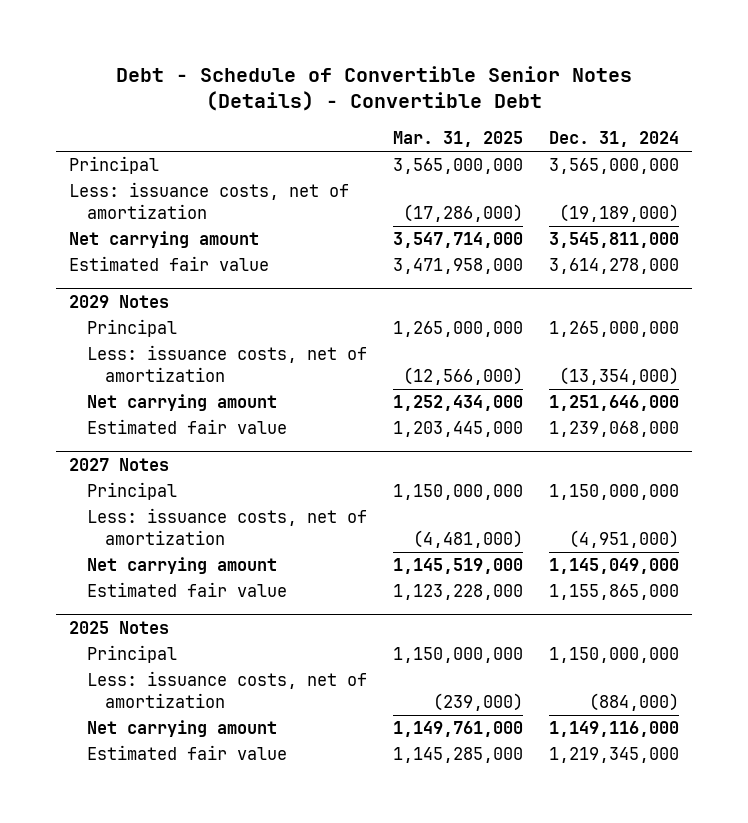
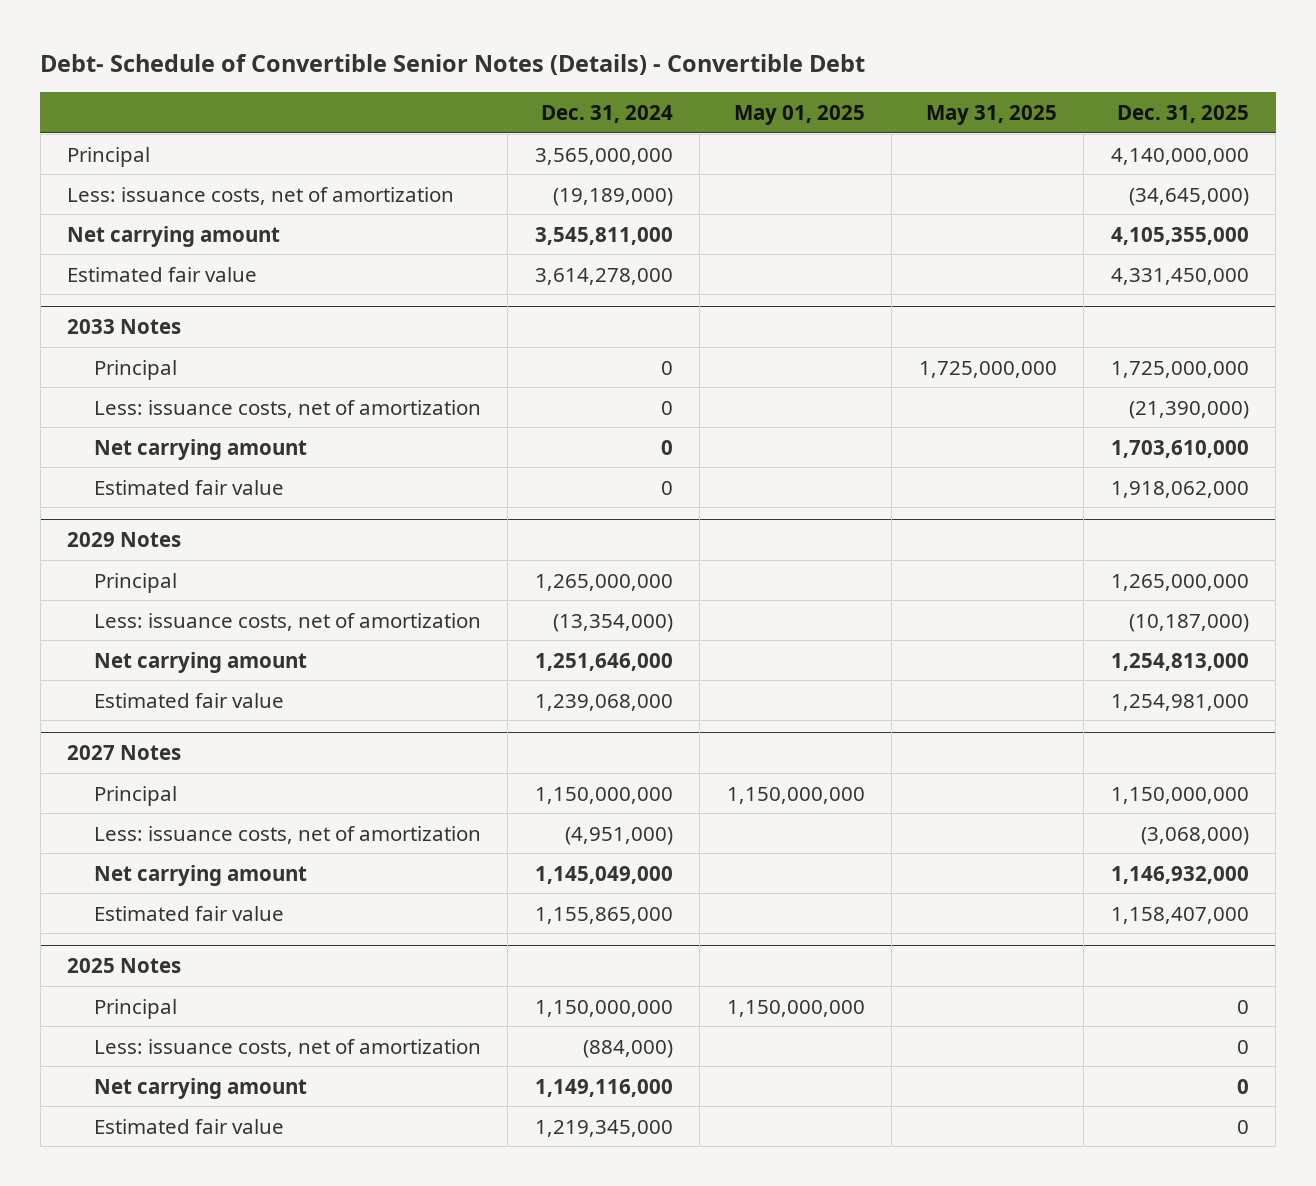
[116,66,633,112] Debt - Schedule of Convertible Senior Notes (Details) - Convertible Debt -> [40,53,866,75] Debt- Schedule of Convertible Senior Notes (Details) - Convertible Debt
[392,131,523,148] Mar. 31, 2025 -> none
none -> [733,104,865,125] May 01, 2025
none -> [925,104,1057,125] May 31, 2025
none -> [1116,104,1249,123] Dec. 31, 2025
none -> [67,319,182,335] 2033 Notes
none -> [93,359,177,380] Principal
none -> [93,399,481,418] Less: issuance costs, net of amortization
none -> [93,438,307,460] Net carrying amount
none -> [93,479,284,495] Estimated fair value

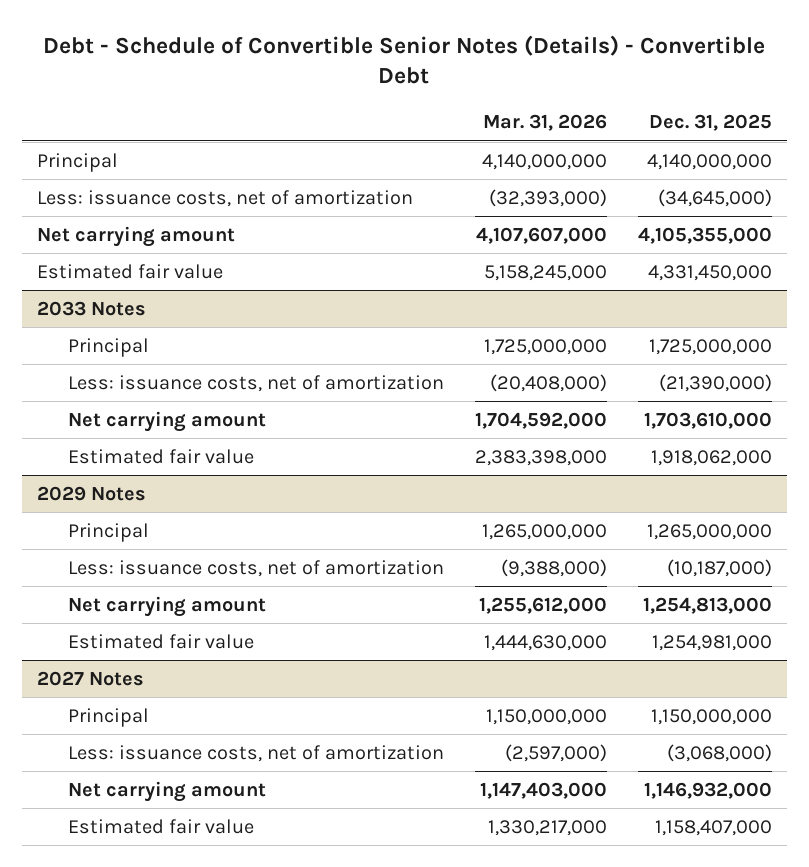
[40,53,866,75] Debt- Schedule of Convertible Senior Notes (Details) - Convertible Debt -> [43,34,766,85] Debt - Schedule of Convertible Senior Notes (Details) - Convertible Debt
[540,104,673,123] Dec. 31, 2024 -> none
[733,104,865,125] May 01, 2025 -> none
[925,104,1057,125] May 31, 2025 -> none
none -> [482,114,607,132] Mar. 31, 2026
[67,958,182,974] 2025 Notes -> none
[93,998,177,1019] Principal -> none
[93,1038,481,1057] Less: issuance costs, net of amortization -> none
[93,1077,307,1099] Net carrying amount -> none
[93,1118,284,1134] Estimated fair value -> none

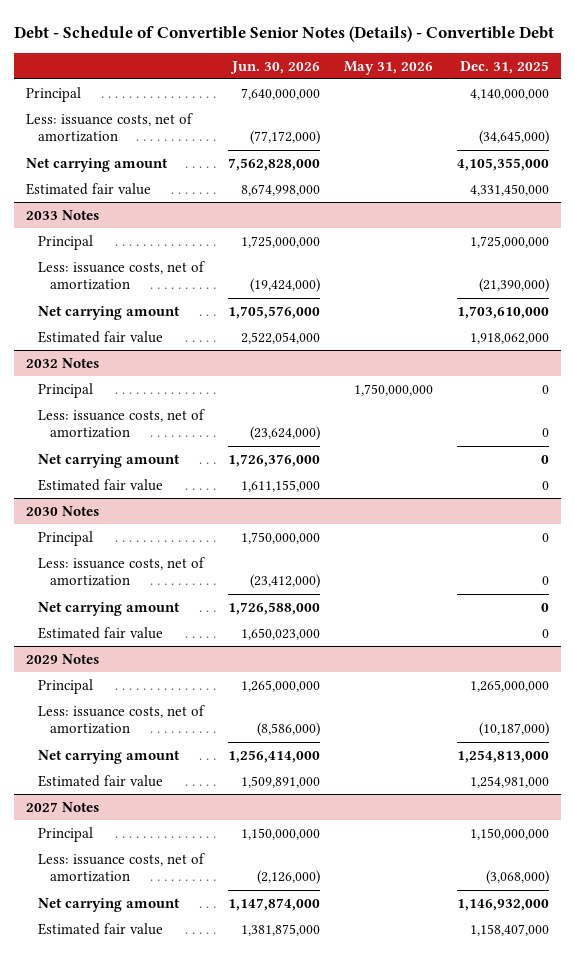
[482,114,607,132] Mar. 31, 2026 -> none
none -> [229,60,320,74] Jun. 30, 2026
none -> [343,60,433,75] May 31, 2026
none -> [26,357,100,368] 2032 Notes
none -> [37,382,93,398] Principal
none -> [37,408,205,439] Less: issuance costs, net of amortization
none -> [37,453,180,468] Net carrying amount
none -> [37,478,163,491] Estimated fair value
none -> [26,505,100,516] 2030 Notes
none -> [37,530,93,546] Principal
none -> [37,556,205,587] Less: issuance costs, net of amortization
none -> [37,601,180,616] Net carrying amount
none -> [37,626,163,639] Estimated fair value

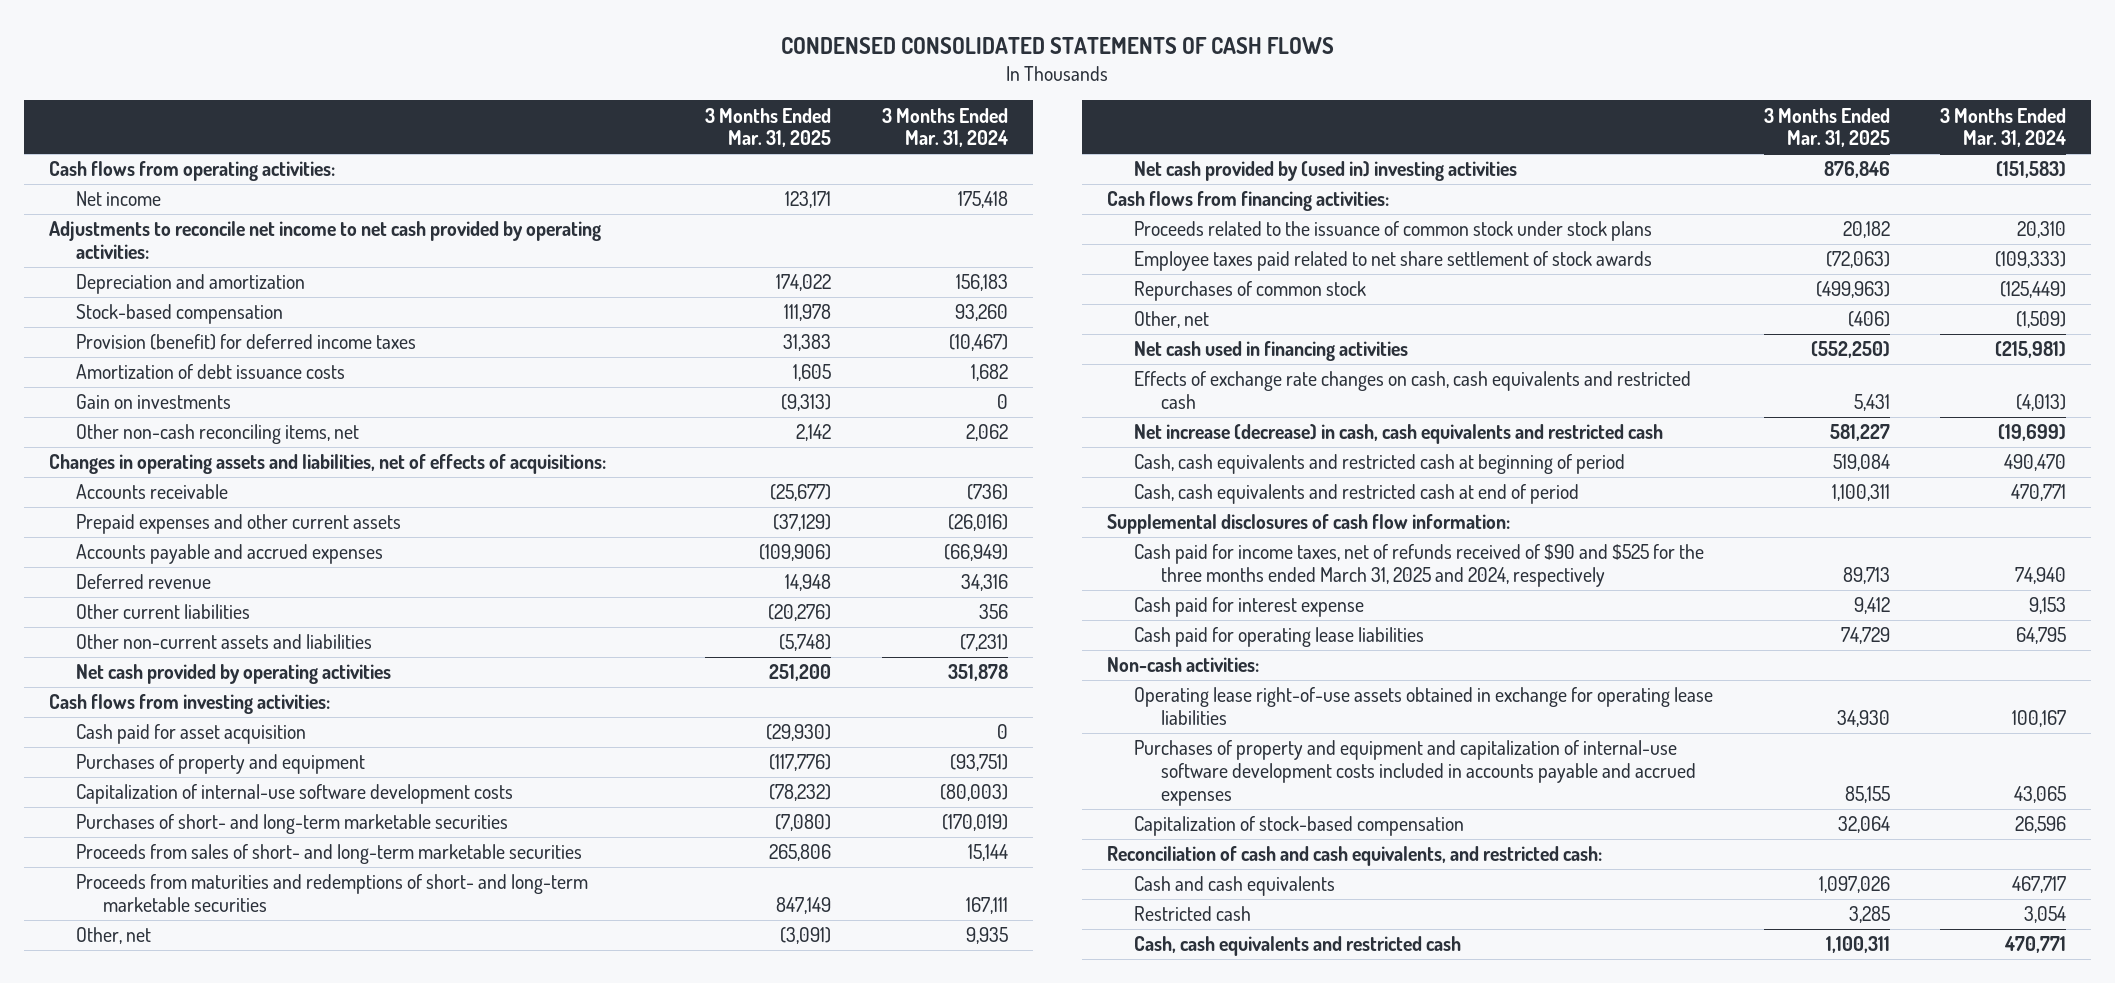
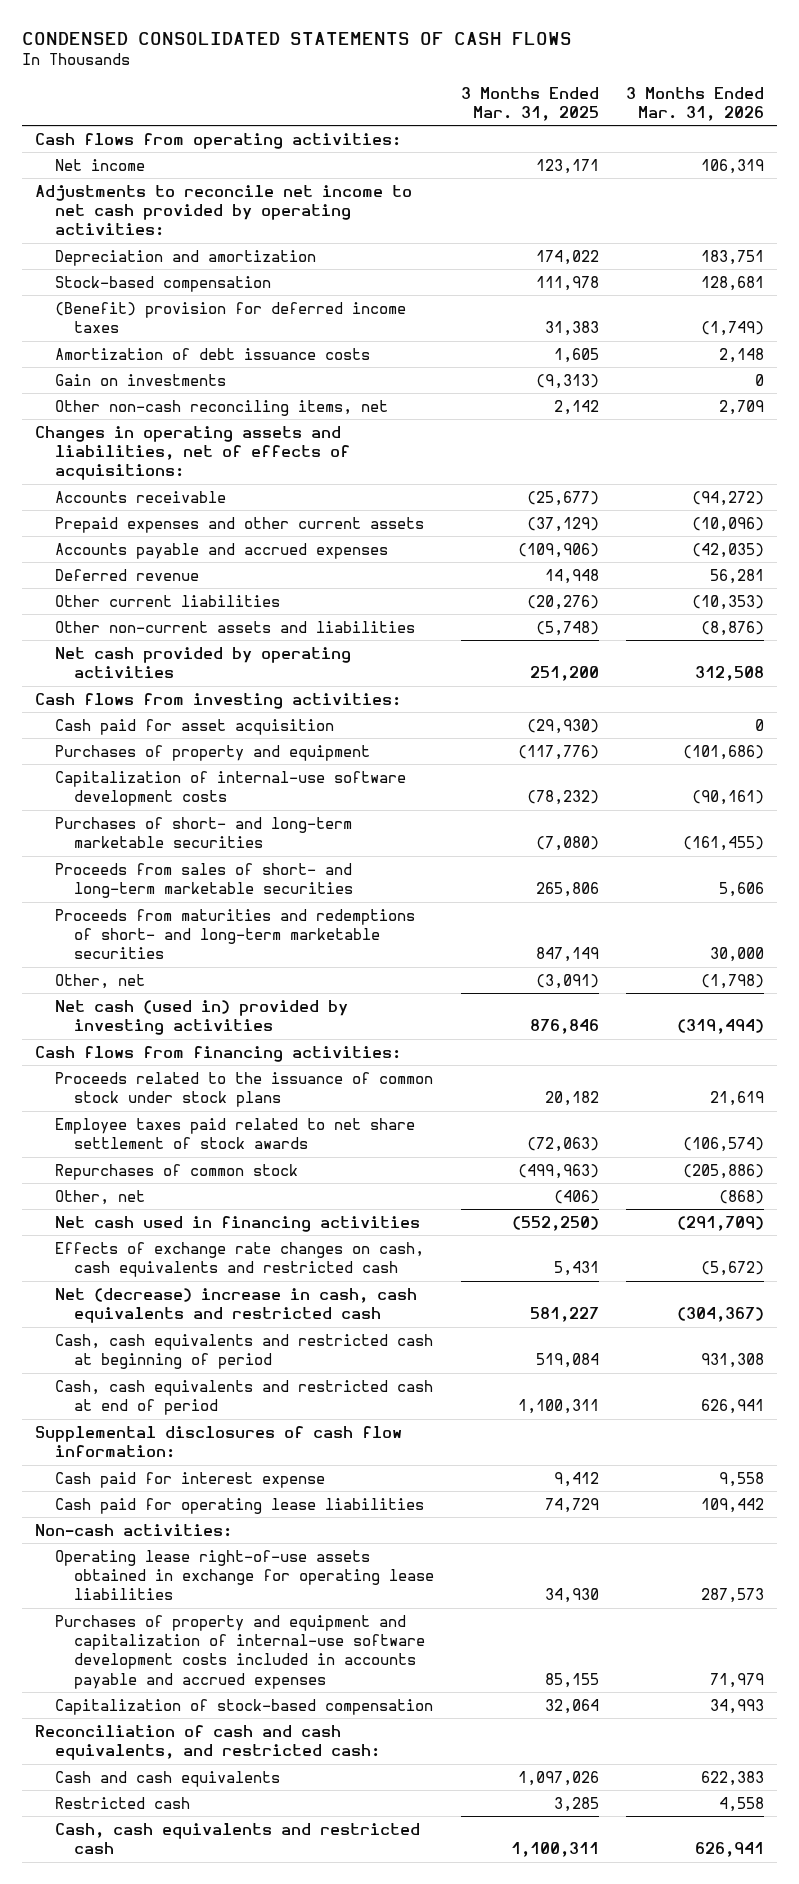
[881,107,1008,148] 3 Months Ended Mar. 31, 2024 -> none
none -> [626,86,765,122] 3 Months Ended Mar. 31, 2026
[75,334,416,351] Provision (benefit) for deferred income taxes -> [54,301,406,334] (Benefit) provision for deferred income taxes
[1134,161,1518,182] Net cash provided by (used in) investing activities -> [54,999,348,1036] Net cash (used in) provided by investing activities
[1134,424,1664,445] Net increase (decrease) in cash, cash equivalents and restricted cash -> [54,1287,417,1324] Net (decrease) increase in cash, cash equivalents and restricted cash
[1134,544,1705,588] Cash paid for income taxes, net of refunds received of $90 and $525 for the three months ended March 31, 2025 and 2024, respectively -> none

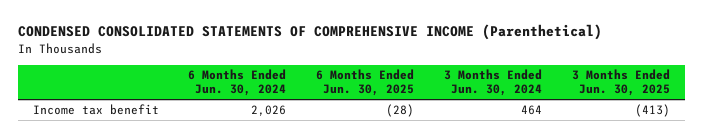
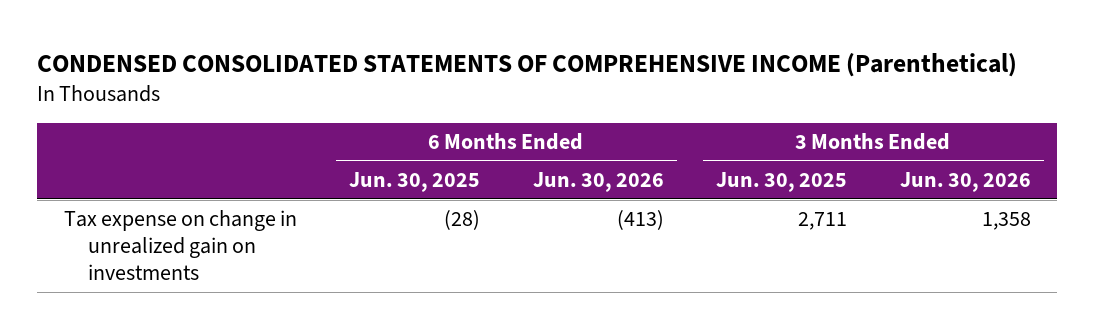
[188,69,287,97] 6 Months Ended Jun. 30, 2024 -> none
[444,69,543,97] 3 Months Ended Jun. 30, 2024 -> none
none -> [532,171,664,192] Jun. 30, 2026
none -> [899,171,1031,192] Jun. 30, 2026
[32,104,159,116] Income tax benefit -> none
none -> [63,210,297,281] Tax expense on change in unrealized gain on investments

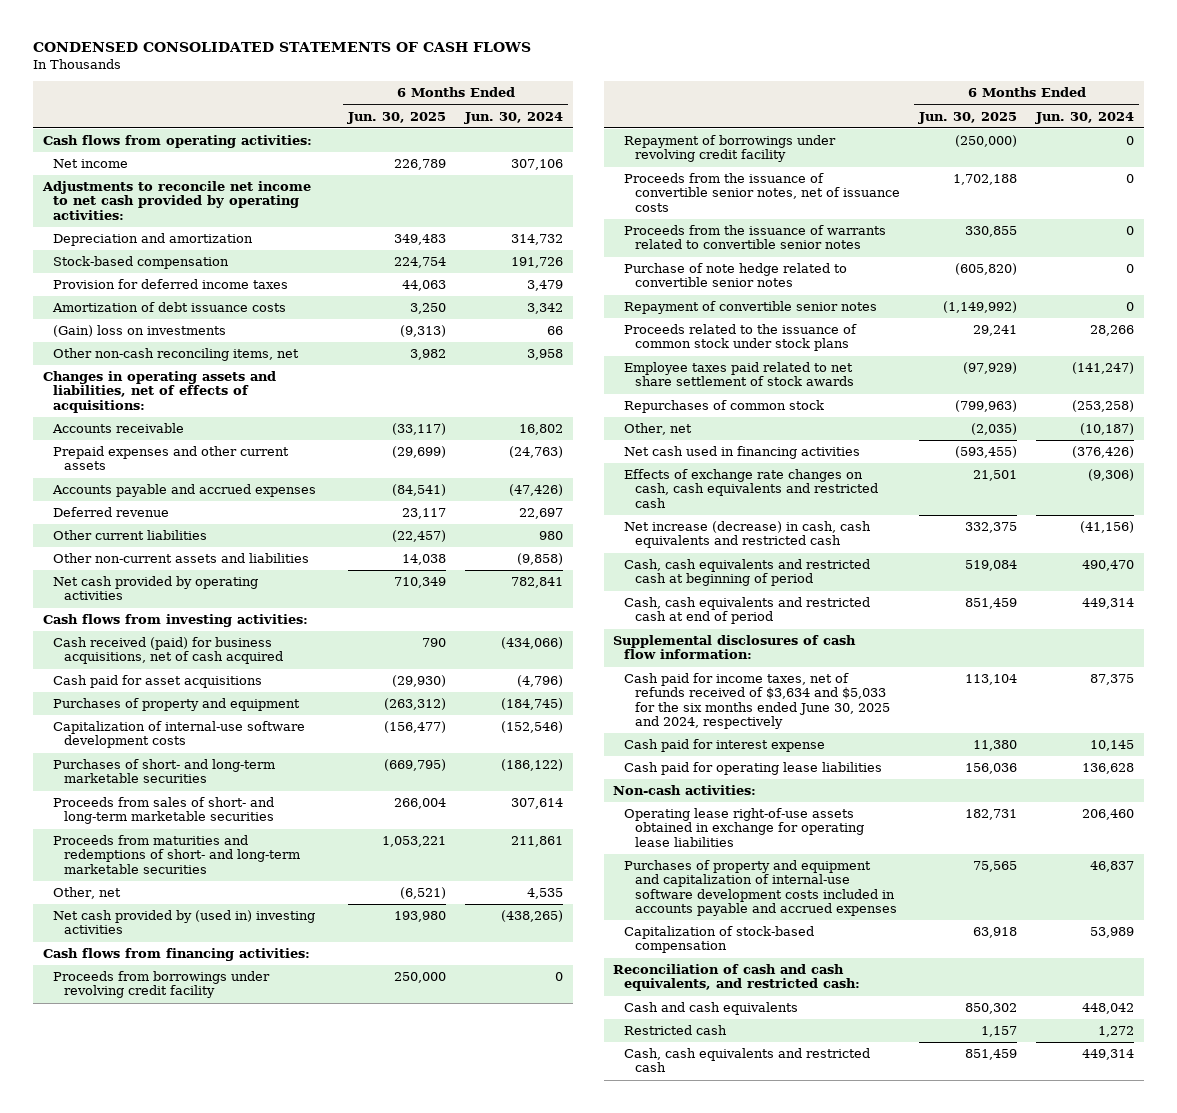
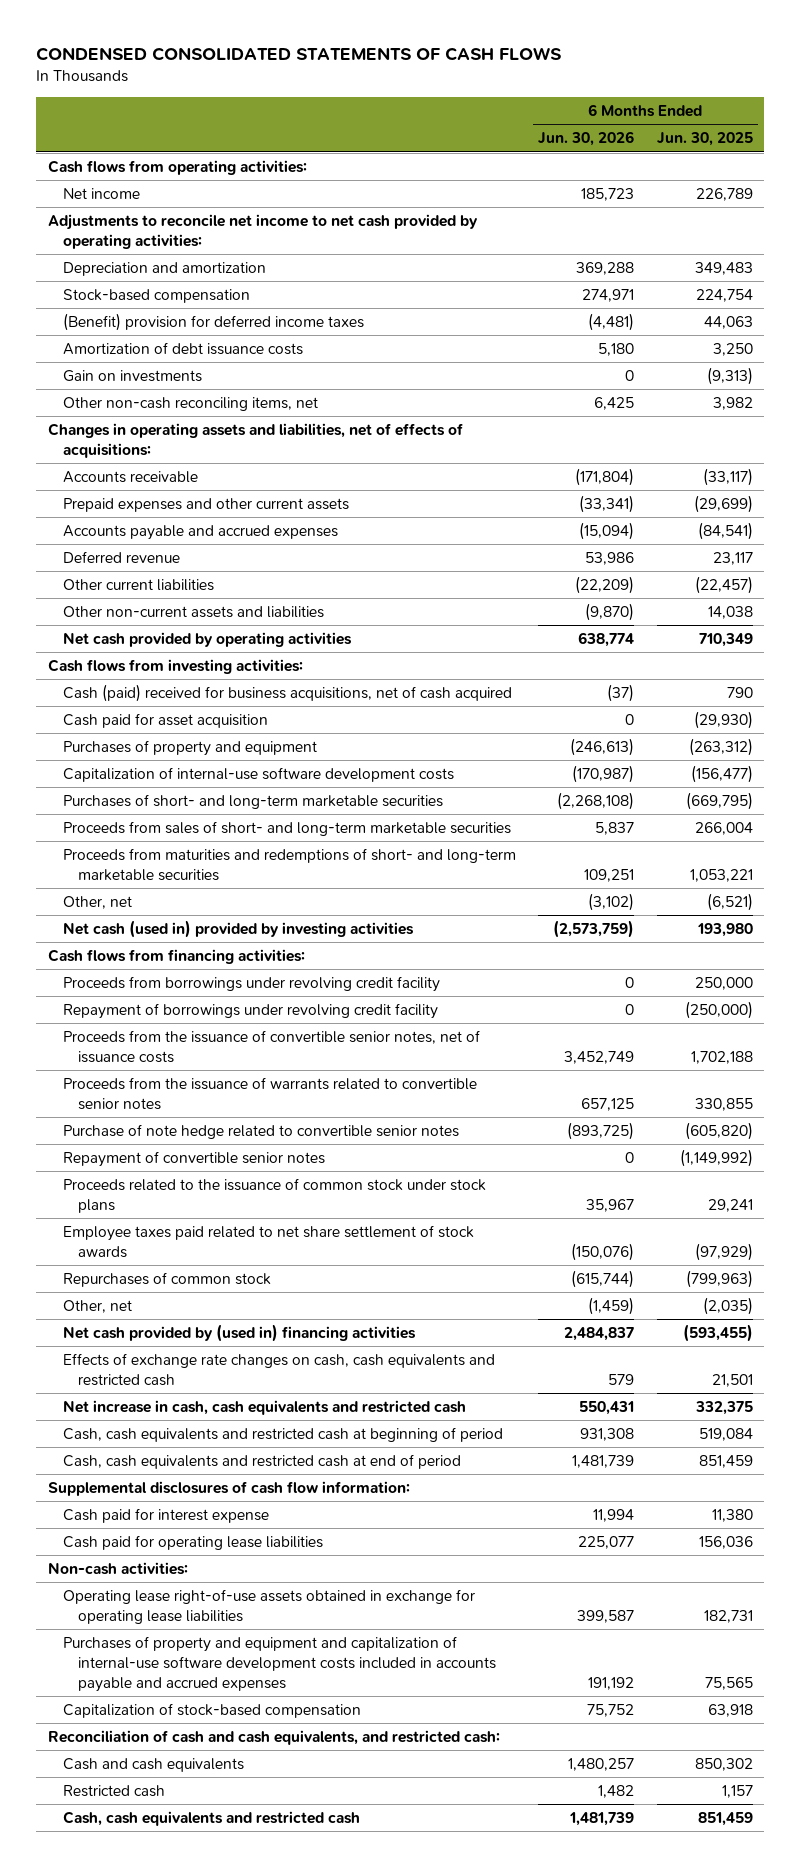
[464,111,564,124] Jun. 30, 2024 -> none
none -> [538,131,635,147] Jun. 30, 2026
[53,279,289,290] Provision for deferred income taxes -> [62,313,364,332] (Benefit) provision for deferred income taxes
[53,325,227,338] (Gain) loss on investments -> [62,370,202,383] Gain on investments
[53,637,283,665] Cash received (paid) for business acquisitions, net of cash acquired -> [62,684,512,703] Cash (paid) received for business acquisitions, net of cash acquired
[53,675,263,689] Cash paid for asset acquisitions -> [62,713,268,729] Cash paid for asset acquisition
[53,910,316,935] Net cash provided by (used in) investing activities -> [62,920,414,939] Net cash (used in) provided by investing activities
[624,446,861,460] Net cash used in financing activities -> [62,1324,416,1343] Net cash provided by (used in) financing activities
[624,521,872,549] Net increase (decrease) in cash, cash equivalents and restricted cash -> [62,1400,466,1416] Net increase in cash, cash equivalents and restricted cash
[624,673,890,730] Cash paid for income taxes, net of refunds received of $3,634 and $5,033 for the six months ended June 30, 2025 and 2024, respectively -> none

